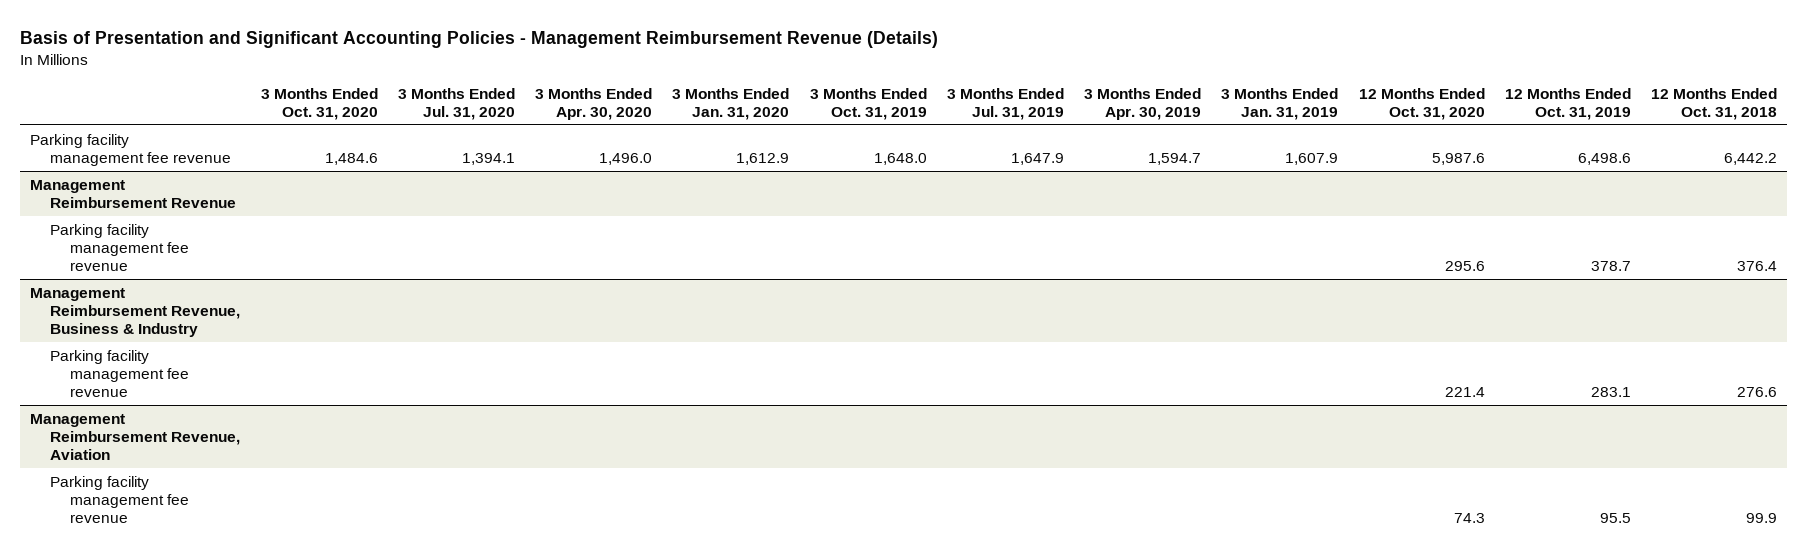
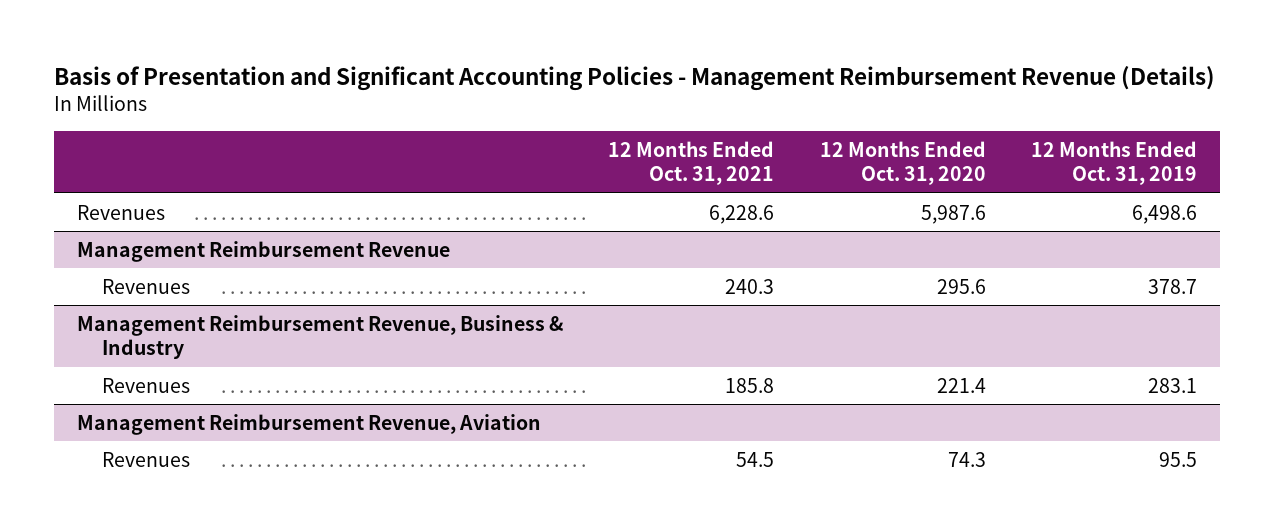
[260,87,378,120] 3 Months Ended Oct. 31, 2020 -> none
[397,87,515,120] 3 Months Ended Jul. 31, 2020 -> none
[535,87,653,120] 3 Months Ended Apr. 30, 2020 -> none
[672,87,790,120] 3 Months Ended Jan. 31, 2020 -> none
[809,87,927,120] 3 Months Ended Oct. 31, 2019 -> none
[946,87,1064,120] 3 Months Ended Jul. 31, 2019 -> none
[1084,87,1202,120] 3 Months Ended Apr. 30, 2019 -> none
[1221,87,1339,120] 3 Months Ended Jan. 31, 2019 -> none
[1651,87,1778,120] 12 Months Ended Oct. 31, 2018 -> none
none -> [608,140,775,186] 12 Months Ended Oct. 31, 2021
[30,133,232,166] Parking facility management fee revenue -> [76,204,165,220] Revenues
[50,223,190,271] Parking facility management fee revenue -> [101,278,190,294] Revenues
[50,349,190,397] Parking facility management fee revenue -> [101,377,190,393] Revenues
[50,475,190,523] Parking facility management fee revenue -> [101,451,190,467] Revenues

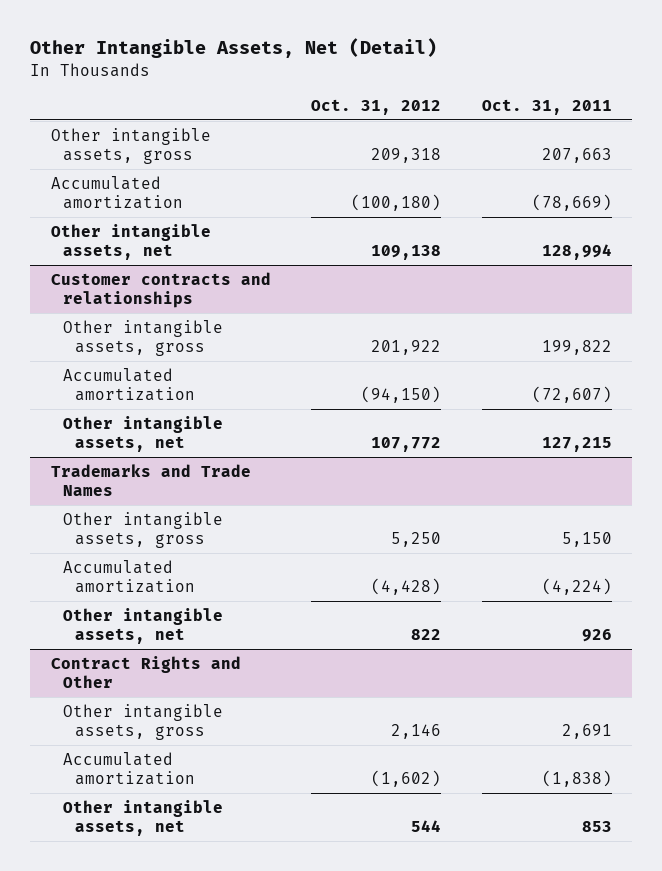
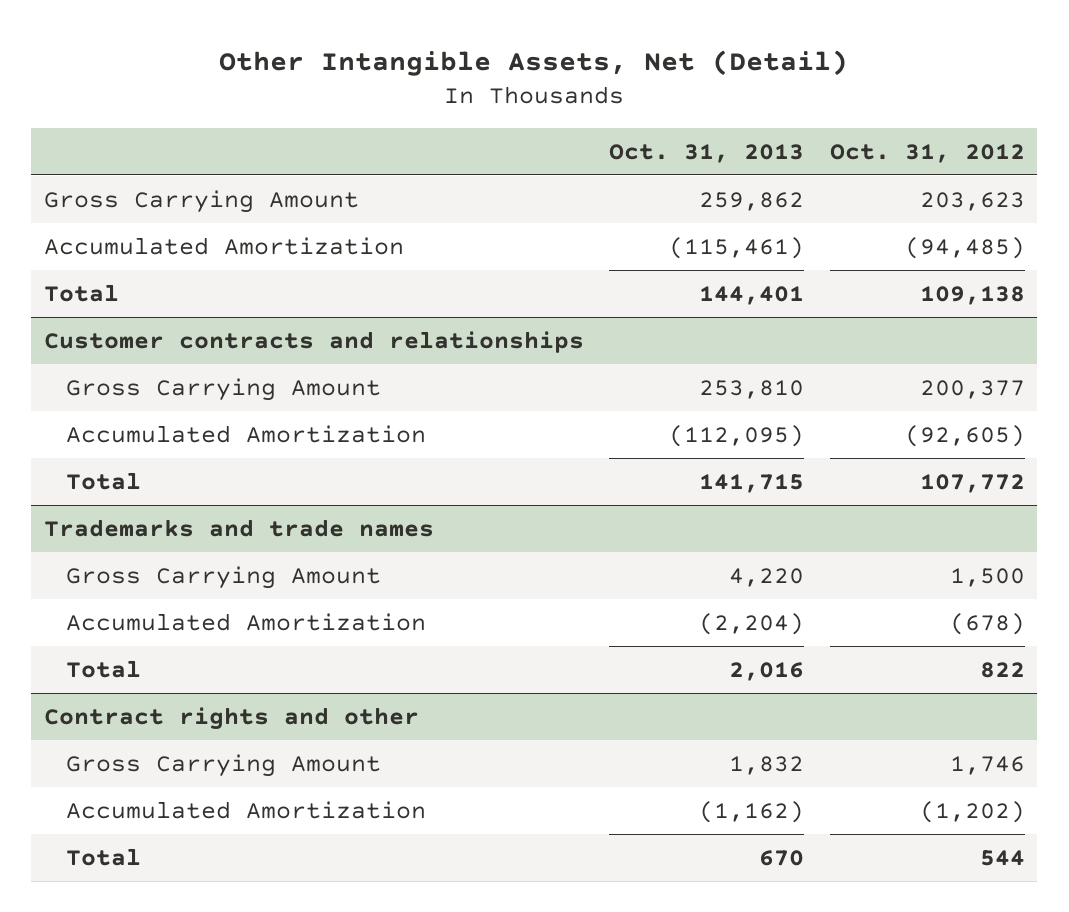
[481,98,612,115] Oct. 31, 2011 -> none
none -> [609,143,805,163] Oct. 31, 2013
[50,127,211,164] Other intangible assets, gross -> none
none -> [44,189,360,213] Gross Carrying Amount
[50,175,183,209] Accumulated amortization -> [44,236,405,255] Accumulated Amortization
[351,193,442,211] (100,180) -> [904,236,1025,259] (94,485)
[50,223,211,260] Other intangible assets, net -> [44,283,120,302] Total
[62,319,223,356] Other intangible assets, gross -> none
[62,511,223,548] Other intangible assets, gross -> none
[62,703,223,740] Other intangible assets, gross -> none
none -> [66,377,382,401] Gross Carrying Amount
[62,367,196,401] Accumulated amortization -> [66,424,427,443] Accumulated Amortization
[361,385,442,403] (94,150) -> [904,424,1025,447] (92,605)
[62,415,223,452] Other intangible assets, net -> [66,471,142,490] Total
[50,463,251,496] Trademarks and Trade Names -> [44,518,435,537] Trademarks and trade names
none -> [66,565,382,589] Gross Carrying Amount
[62,559,196,593] Accumulated amortization -> [66,612,427,631] Accumulated Amortization
[371,577,442,595] (4,428) -> [949,612,1025,635] (678)
[62,607,223,644] Other intangible assets, net -> [66,659,142,678] Total
[50,655,241,688] Contract Rights and Other -> [44,706,420,730] Contract rights and other
none -> [66,753,382,777] Gross Carrying Amount
[62,751,196,785] Accumulated amortization -> [66,800,427,819] Accumulated Amortization
[371,769,442,787] (1,602) -> [919,800,1025,823] (1,202)
[62,799,223,836] Other intangible assets, net -> [66,847,142,866] Total

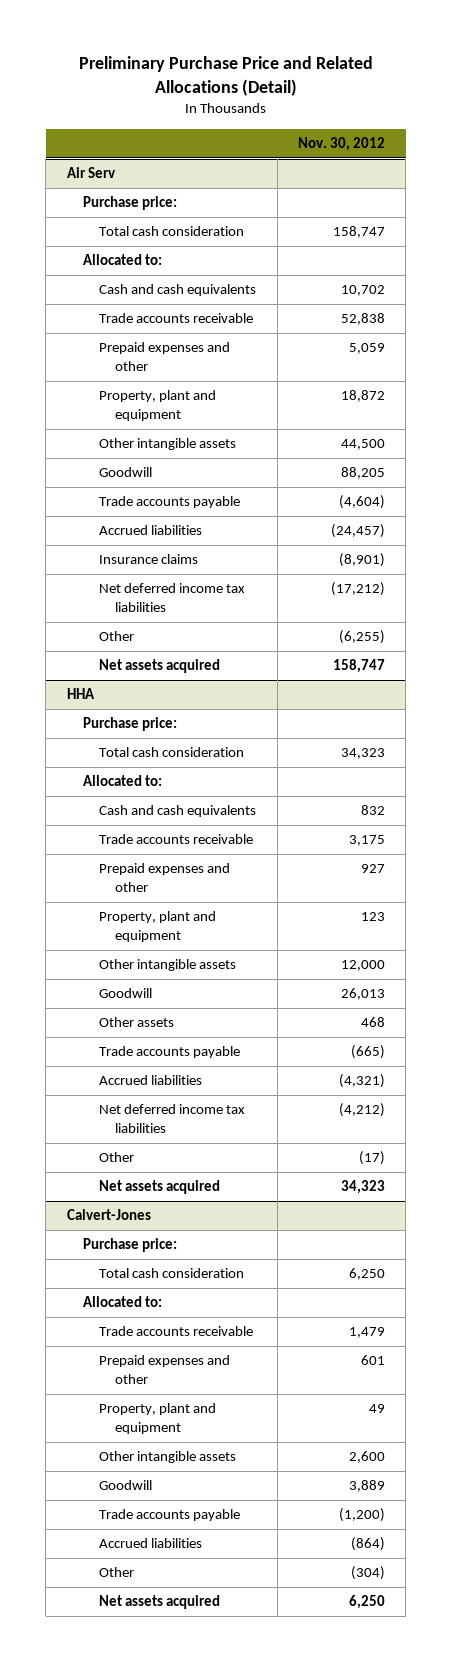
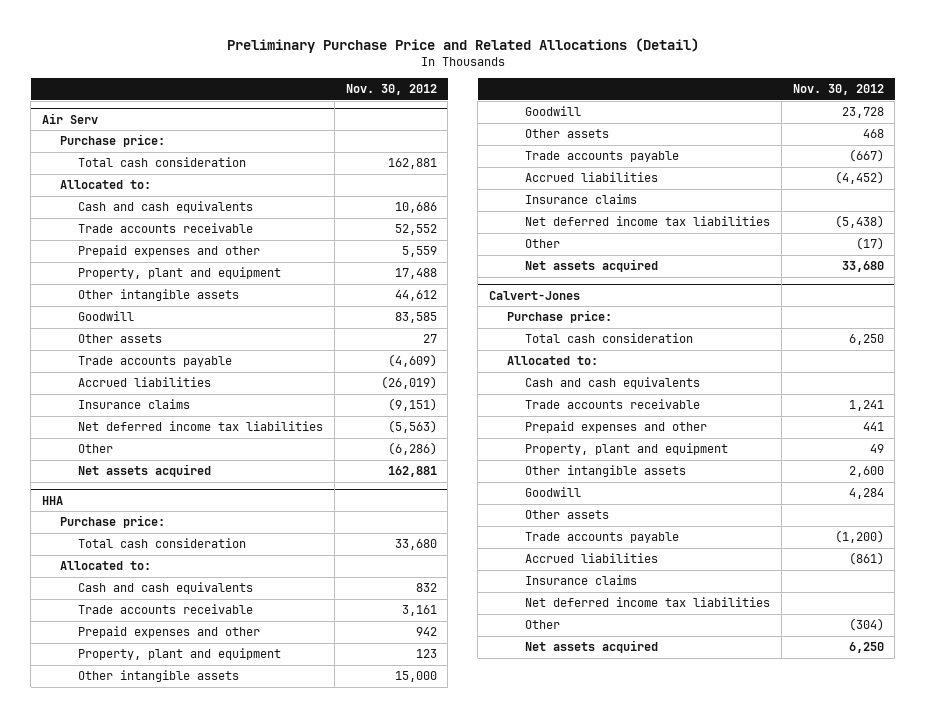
[333,226,386,239] 158,747 -> [387,158,437,170] 162,881
[341,285,386,297] 10,702 -> [394,202,437,214] 10,686
[341,313,386,326] 52,838 -> [394,224,437,236] 52,552
[349,343,386,355] 5,059 -> [401,246,437,258] 5,559
[341,390,386,403] 18,872 -> [394,268,437,280] 17,488
[341,439,386,451] 44,500 -> [394,290,437,302] 44,612
[341,467,386,480] 88,205 -> [394,312,437,324] 83,585
none -> [78,334,163,344] Other assets
[339,495,386,510] (4,604) -> [387,354,437,368] (4,609)
[331,524,386,539] (24,457) -> [380,376,437,390] (26,019)
[339,553,386,568] (8,901) -> [387,398,437,412] (9,151)
[331,582,386,597] (17,212) -> [387,420,437,434] (5,563)
[339,630,386,645] (6,255) -> [387,442,437,456] (6,286)
[333,659,386,674] 158,747 -> [387,466,437,478] 162,881
[341,748,386,760] 34,323 -> [394,539,437,551] 33,680
[349,835,386,847] 3,175 -> [401,605,437,617] 3,161
[361,864,386,874] 927 -> [415,627,437,637] 942
[341,960,386,972] 12,000 -> [394,671,437,683] 15,000
[341,988,386,1001] 26,013 -> [841,107,884,119] 23,728
[351,1045,386,1060] (665) -> [848,149,884,163] (667)
[339,1074,386,1089] (4,321) -> [834,171,884,185] (4,452)
none -> [524,194,637,205] Insurance claims
[339,1103,386,1118] (4,212) -> [834,215,884,229] (5,438)
[341,1180,386,1195] 34,323 -> [841,261,884,273] 33,680
none -> [524,377,700,390] Cash and cash equivalents
[349,1327,386,1339] 1,479 -> [848,400,884,412] 1,241
[361,1355,386,1366] 601 -> [862,422,884,432] 441
[349,1480,386,1493] 3,889 -> [848,488,884,500] 4,284
none -> [524,510,609,520] Other assets
[351,1537,386,1552] (864) -> [848,552,884,566] (861)
none -> [524,575,637,586] Insurance claims
none -> [524,597,770,608] Net deferred income tax liabilities

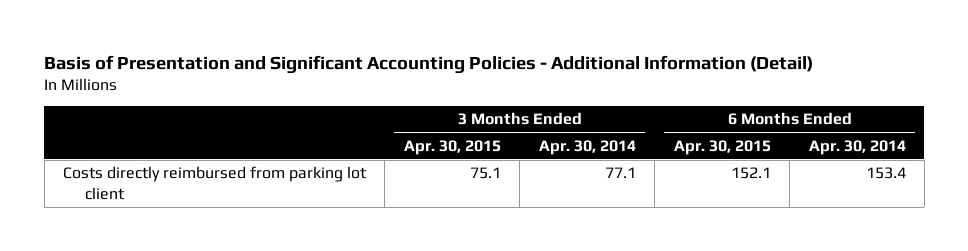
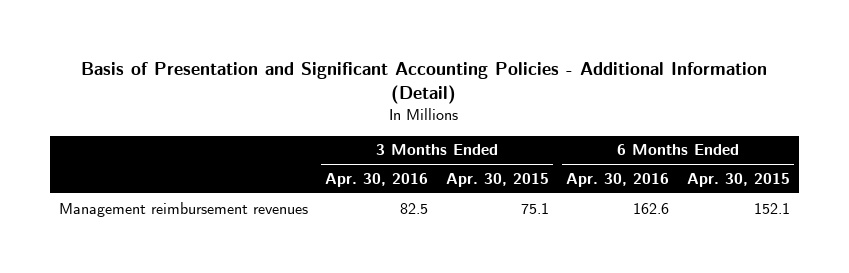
[538,139,636,155] Apr. 30, 2014 -> none
[808,139,906,155] Apr. 30, 2014 -> none
none -> [325,172,429,187] Apr. 30, 2016
none -> [566,172,670,187] Apr. 30, 2016
[62,166,367,200] Costs directly reimbursed from parking lot client -> [58,201,308,217] Management reimbursement revenues

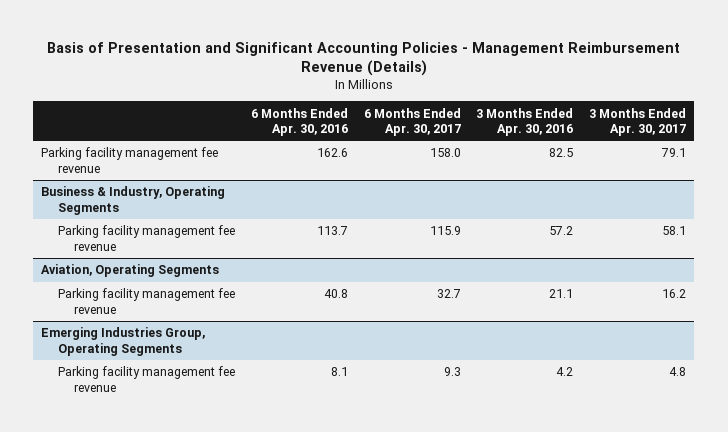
[81,61,768,104] Basis of Presentation and Significant Accounting Policies - Additional Information (Detail) -> [46,41,680,77] Basis of Presentation and Significant Accounting Policies - Management Reimbursement Revenue (Details)
[445,172,549,187] Apr. 30, 2015 -> none
[686,172,790,187] Apr. 30, 2015 -> none
none -> [363,107,461,136] 6 Months Ended Apr. 30, 2017
none -> [589,107,687,136] 3 Months Ended Apr. 30, 2017
[58,201,308,217] Management reimbursement revenues -> [41,147,219,173] Parking facility management fee revenue
none -> [41,186,226,215] Business & Industry, Operating Segments
none -> [57,225,235,251] Parking facility management fee revenue
none -> [41,264,220,278] Aviation, Operating Segments
none -> [57,288,235,314] Parking facility management fee revenue
none -> [41,327,206,356] Emerging Industries Group, Operating Segments
none -> [57,366,235,392] Parking facility management fee revenue

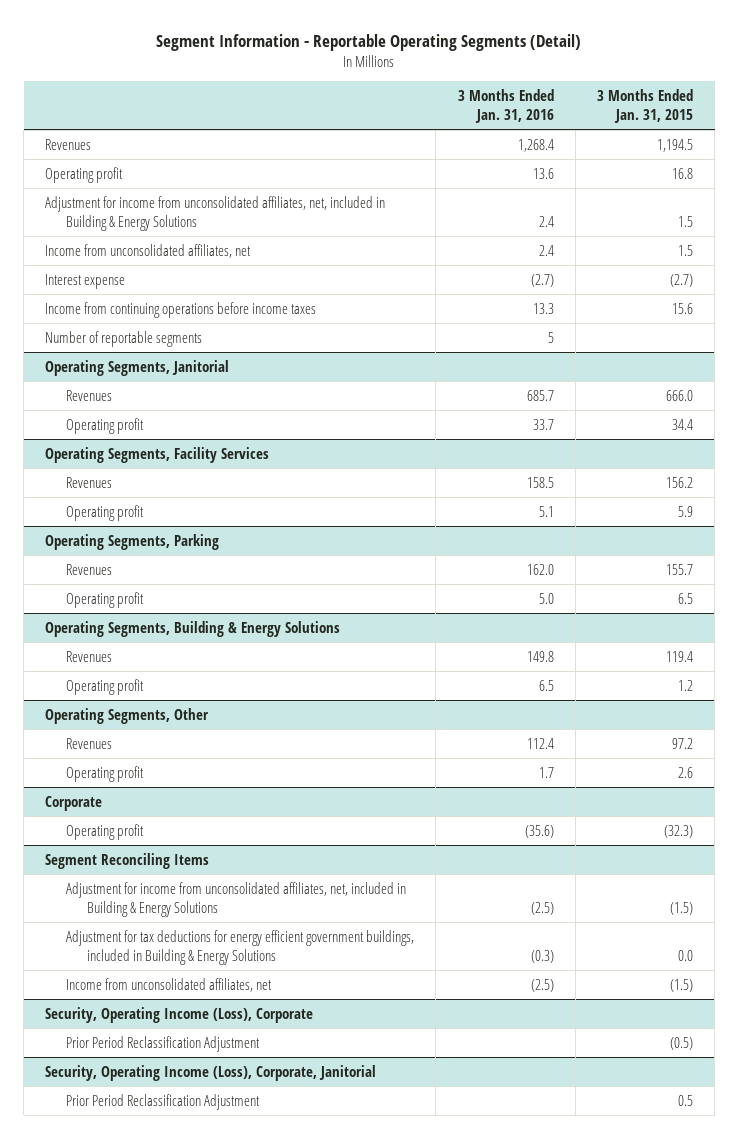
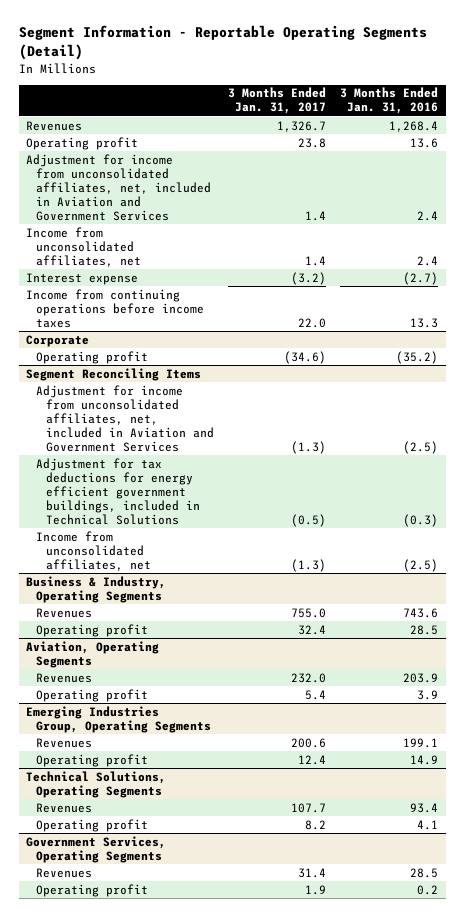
[596,89,693,123] 3 Months Ended Jan. 31, 2015 -> none
none -> [228,87,327,115] 3 Months Ended Jan. 31, 2017
[45,195,386,231] Adjustment for income from unconsolidated affiliates, net, included in Building & Energy Solutions -> [25,153,211,221] Adjustment for income from unconsolidated affiliates, net, included in Aviation and Government Services
[45,330,203,347] Number of reportable segments -> none
[45,359,230,376] Operating Segments, Janitorial -> none
[66,389,113,401] Revenues -> none
[66,417,145,434] Operating profit -> none
[45,446,270,463] Operating Segments, Facility Services -> none
[66,476,113,488] Revenues -> none
[66,504,145,521] Operating profit -> none
[45,533,220,550] Operating Segments, Parking -> none
[66,563,113,575] Revenues -> none
[66,591,145,608] Operating profit -> none
[45,620,341,637] Operating Segments, Building & Energy Solutions -> none
[66,650,113,662] Revenues -> none
[66,678,145,695] Operating profit -> none
[45,707,210,724] Operating Segments, Other -> none
[66,737,113,749] Revenues -> none
[66,765,145,782] Operating profit -> none
[524,824,554,838] (35.6) -> [396,350,439,364] (35.2)
[66,881,407,917] Adjustment for income from unconsolidated affiliates, net, included in Building & Energy Solutions -> [35,384,215,452] Adjustment for income from unconsolidated affiliates, net, included in Aviation and Government Services
[66,929,415,965] Adjustment for tax deductions for energy efficient government buildings, included in Building & Energy Solutions -> [35,457,201,525] Adjustment for tax deductions for energy efficient government buildings, included in Technical Solutions
[45,1006,314,1023] Security, Operating Income (Loss), Corporate -> none
[66,1035,261,1052] Prior Period Reclassification Adjustment -> none
[45,1064,377,1081] Security, Operating Income (Loss), Corporate, Janitorial -> none
[66,1093,261,1110] Prior Period Reclassification Adjustment -> none
none -> [25,575,166,603] Business & Industry, Operating Segments
none -> [35,607,92,618] Revenues
none -> [35,623,148,637] Operating profit
none -> [25,640,159,668] Aviation, Operating Segments
none -> [35,672,92,683] Revenues
none -> [35,688,148,702] Operating profit
none -> [25,705,211,733] Emerging Industries Group, Operating Segments
none -> [35,737,92,748] Revenues
none -> [35,753,148,767] Operating profit
none -> [25,770,166,798] Technical Solutions, Operating Segments
none -> [35,802,92,813] Revenues
none -> [35,818,148,832] Operating profit
none -> [25,835,166,863] Government Services, Operating Segments
none -> [35,867,92,878] Revenues
none -> [35,883,148,897] Operating profit

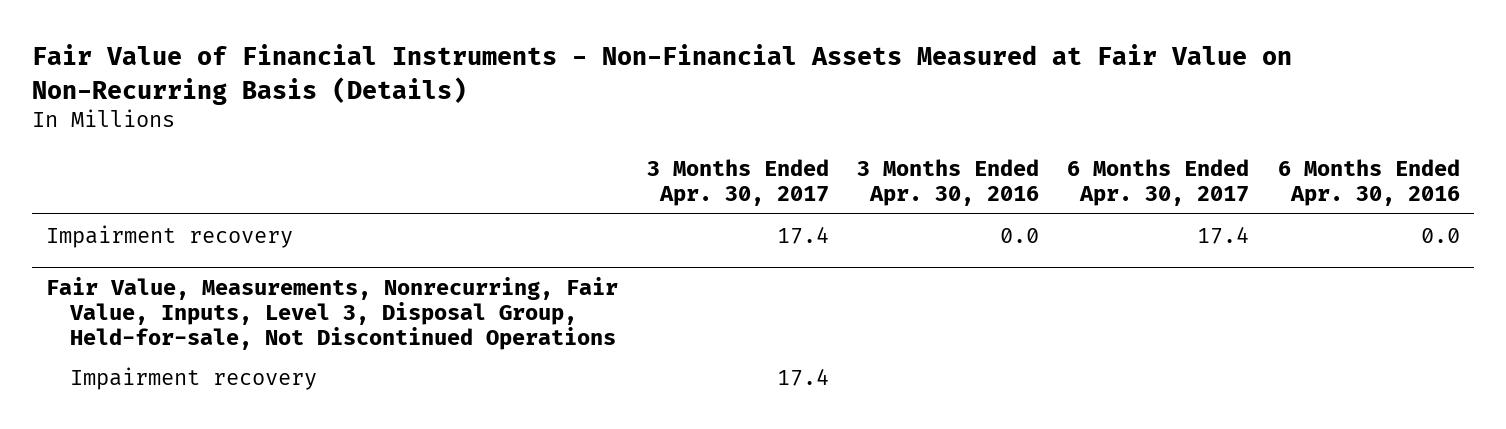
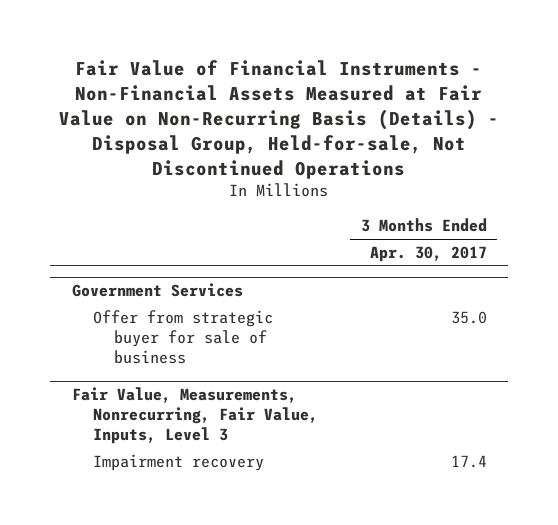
[32,44,1293,105] Fair Value of Financial Instruments - Non-Financial Assets Measured at Fair Value on Non-Recurring Basis (Details) -> [59,60,500,179] Fair Value of Financial Instruments - Non-Financial Assets Measured at Fair Value on Non-Recurring Basis (Details) - Disposal Group, Held-for-sale, Not Discontinued Operations
[856,159,1039,207] 3 Months Ended Apr. 30, 2016 -> none
[1067,159,1250,207] 6 Months Ended Apr. 30, 2017 -> none
[1277,159,1460,207] 6 Months Ended Apr. 30, 2016 -> none
[46,224,294,248] Impairment recovery -> none
[46,277,619,350] Fair Value, Measurements, Nonrecurring, Fair Value, Inputs, Level 3, Disposal Group, Held-for-sale, Not Discontinued Operations -> none
none -> [71,282,243,297] Government Services
none -> [92,309,273,364] Offer from strategic buyer for sale of business
none -> [71,386,318,445] Fair Value, Measurements, Nonrecurring, Fair Value, Inputs, Level 3

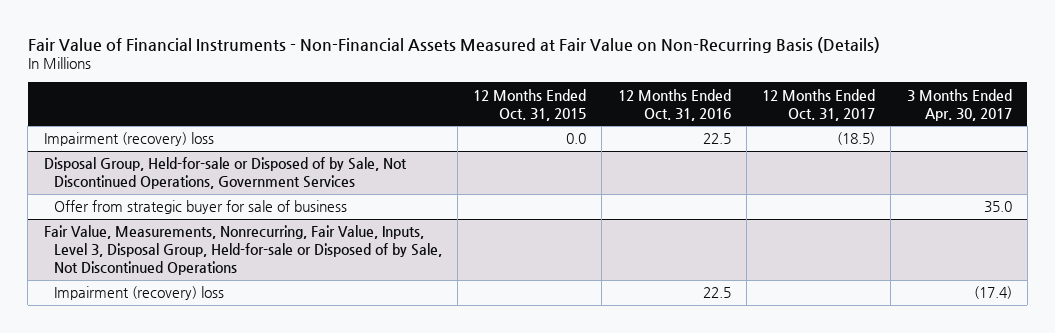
[59,60,500,179] Fair Value of Financial Instruments - Non-Financial Assets Measured at Fair Value on Non-Recurring Basis (Details) - Disposal Group, Held-for-sale, Not Discontinued Operations -> [27,36,880,53] Fair Value of Financial Instruments - Non-Financial Assets Measured at Fair Value on Non-Recurring Basis (Details)
none -> [473,88,587,121] 12 Months Ended Oct. 31, 2015
none -> [617,88,731,121] 12 Months Ended Oct. 31, 2016
none -> [762,88,876,121] 12 Months Ended Oct. 31, 2017
[71,282,243,297] Government Services -> none
none -> [43,132,214,147] Impairment (recovery) loss
none -> [43,157,407,190] Disposal Group, Held-for-sale or Disposed of by Sale, Not Discontinued Operations, Government Services
[71,386,318,445] Fair Value, Measurements, Nonrecurring, Fair Value, Inputs, Level 3 -> none
none -> [43,225,442,276] Fair Value, Measurements, Nonrecurring, Fair Value, Inputs, Level 3, Disposal Group, Held-for-sale or Disposed of by Sale, Not Discontinued Operations
[92,453,264,471] Impairment recovery -> [53,286,224,301] Impairment (recovery) loss
[450,454,487,468] 17.4 -> [973,286,1012,300] (17.4)

